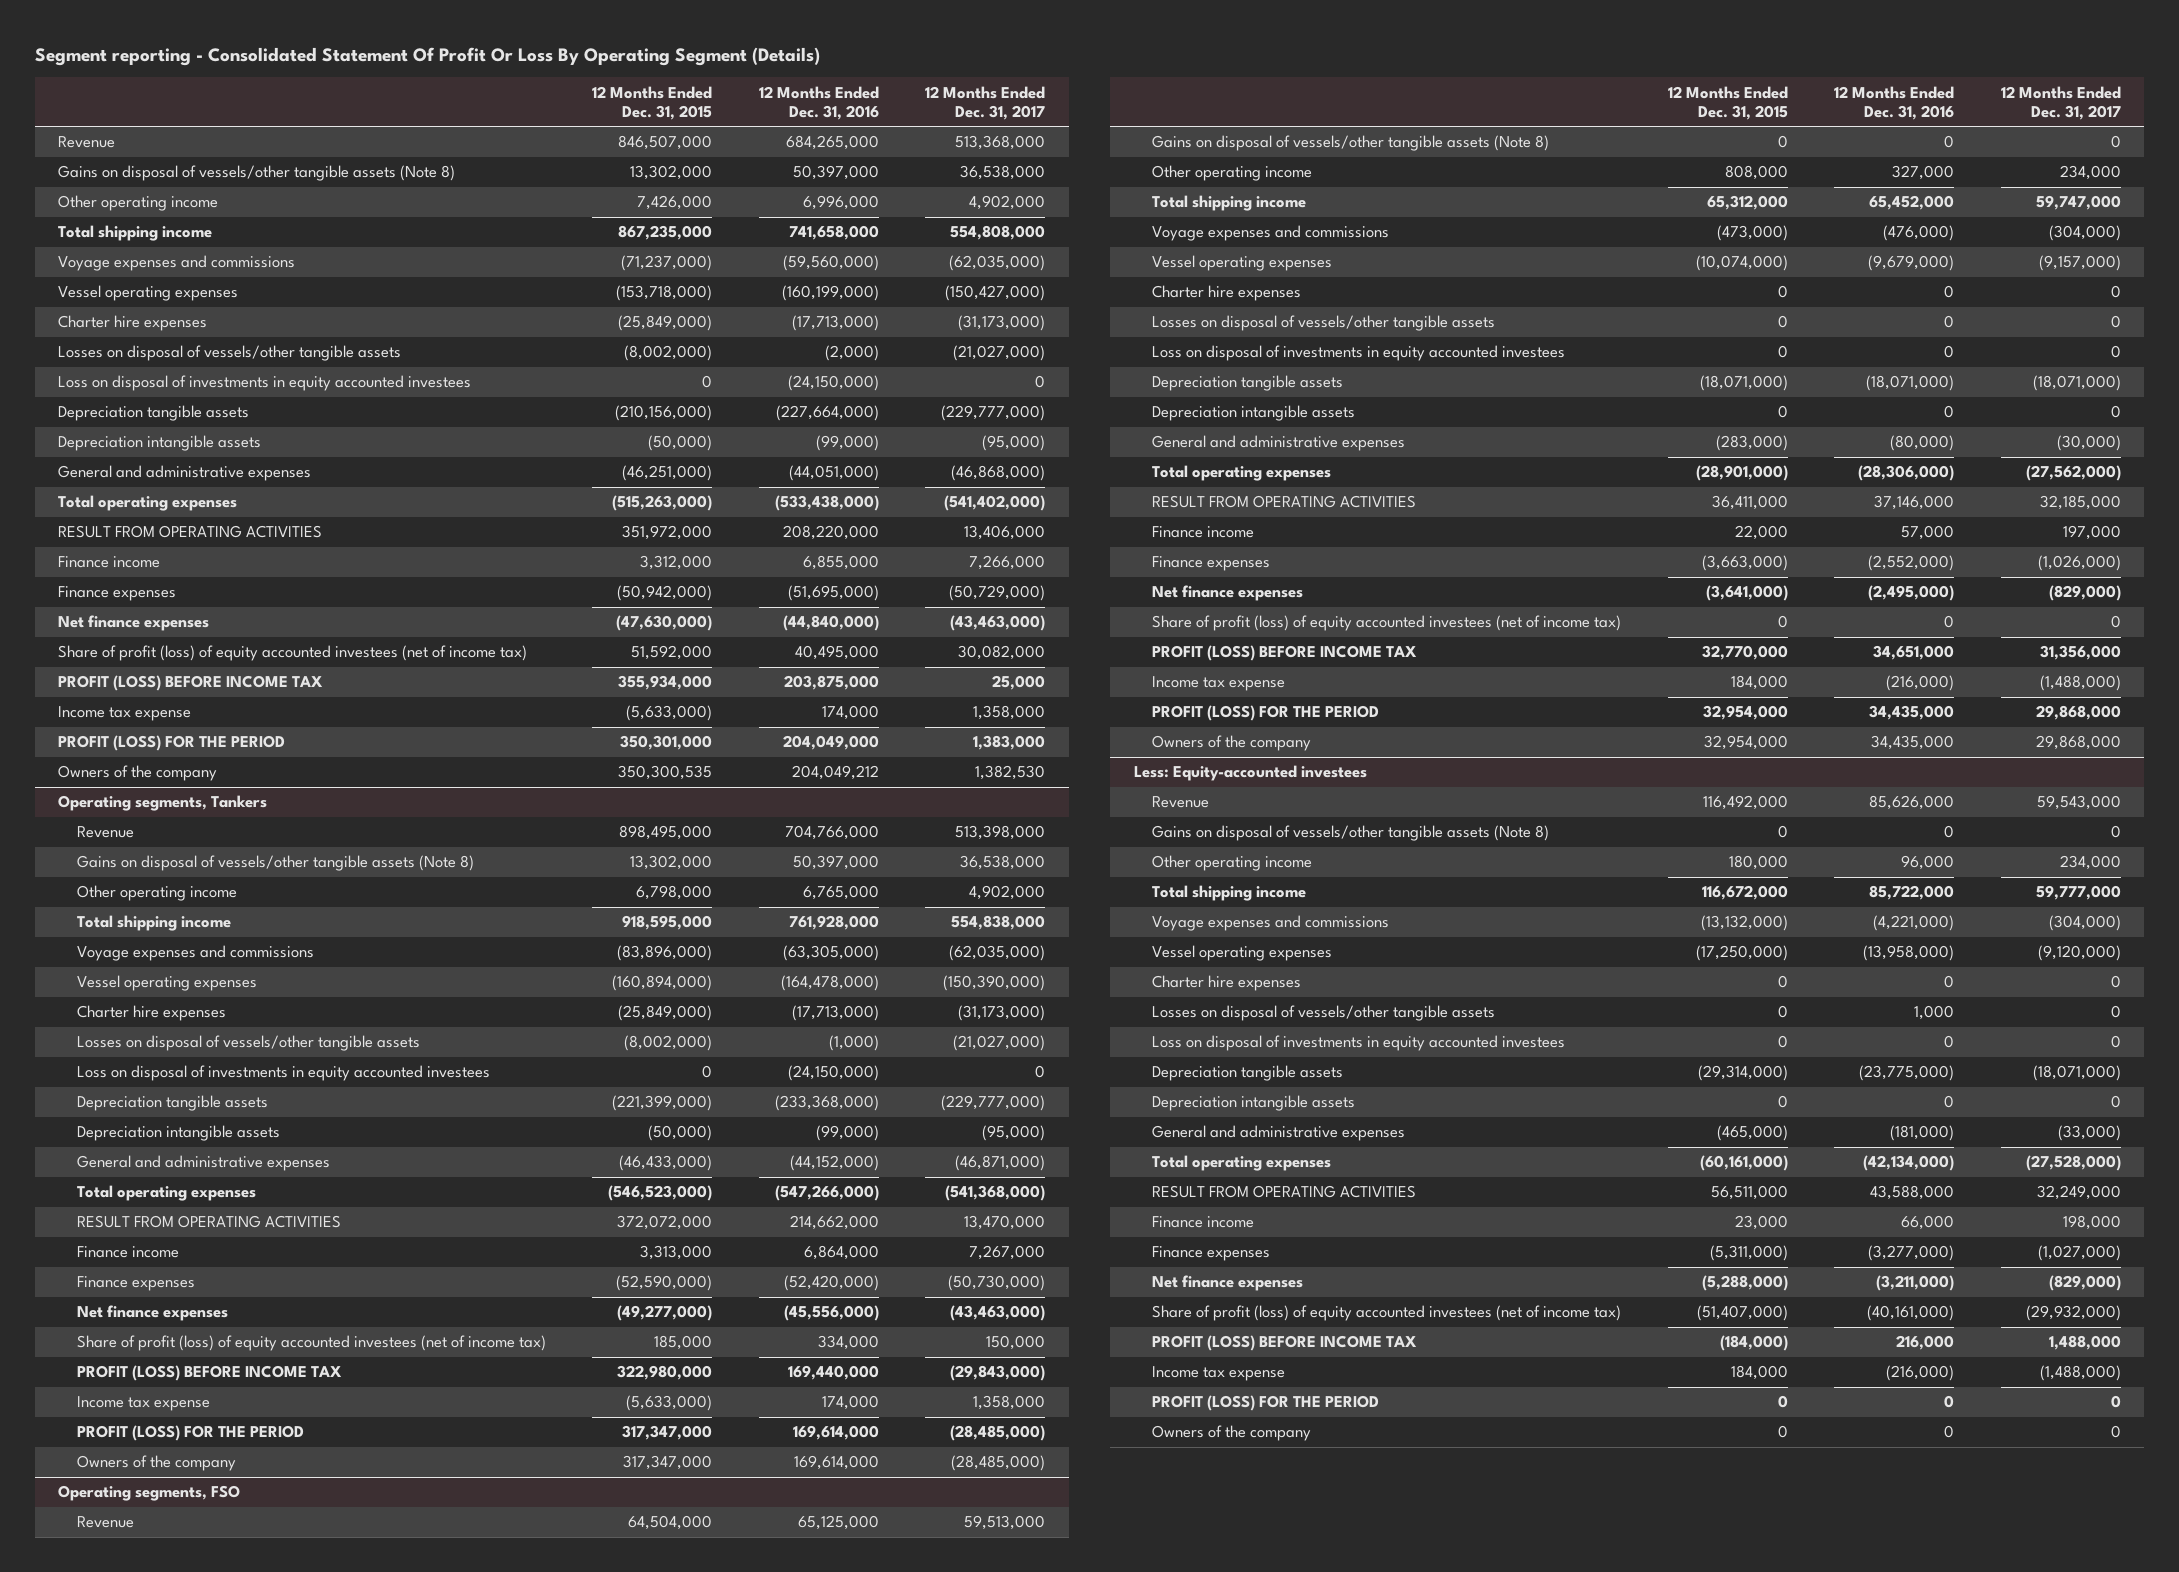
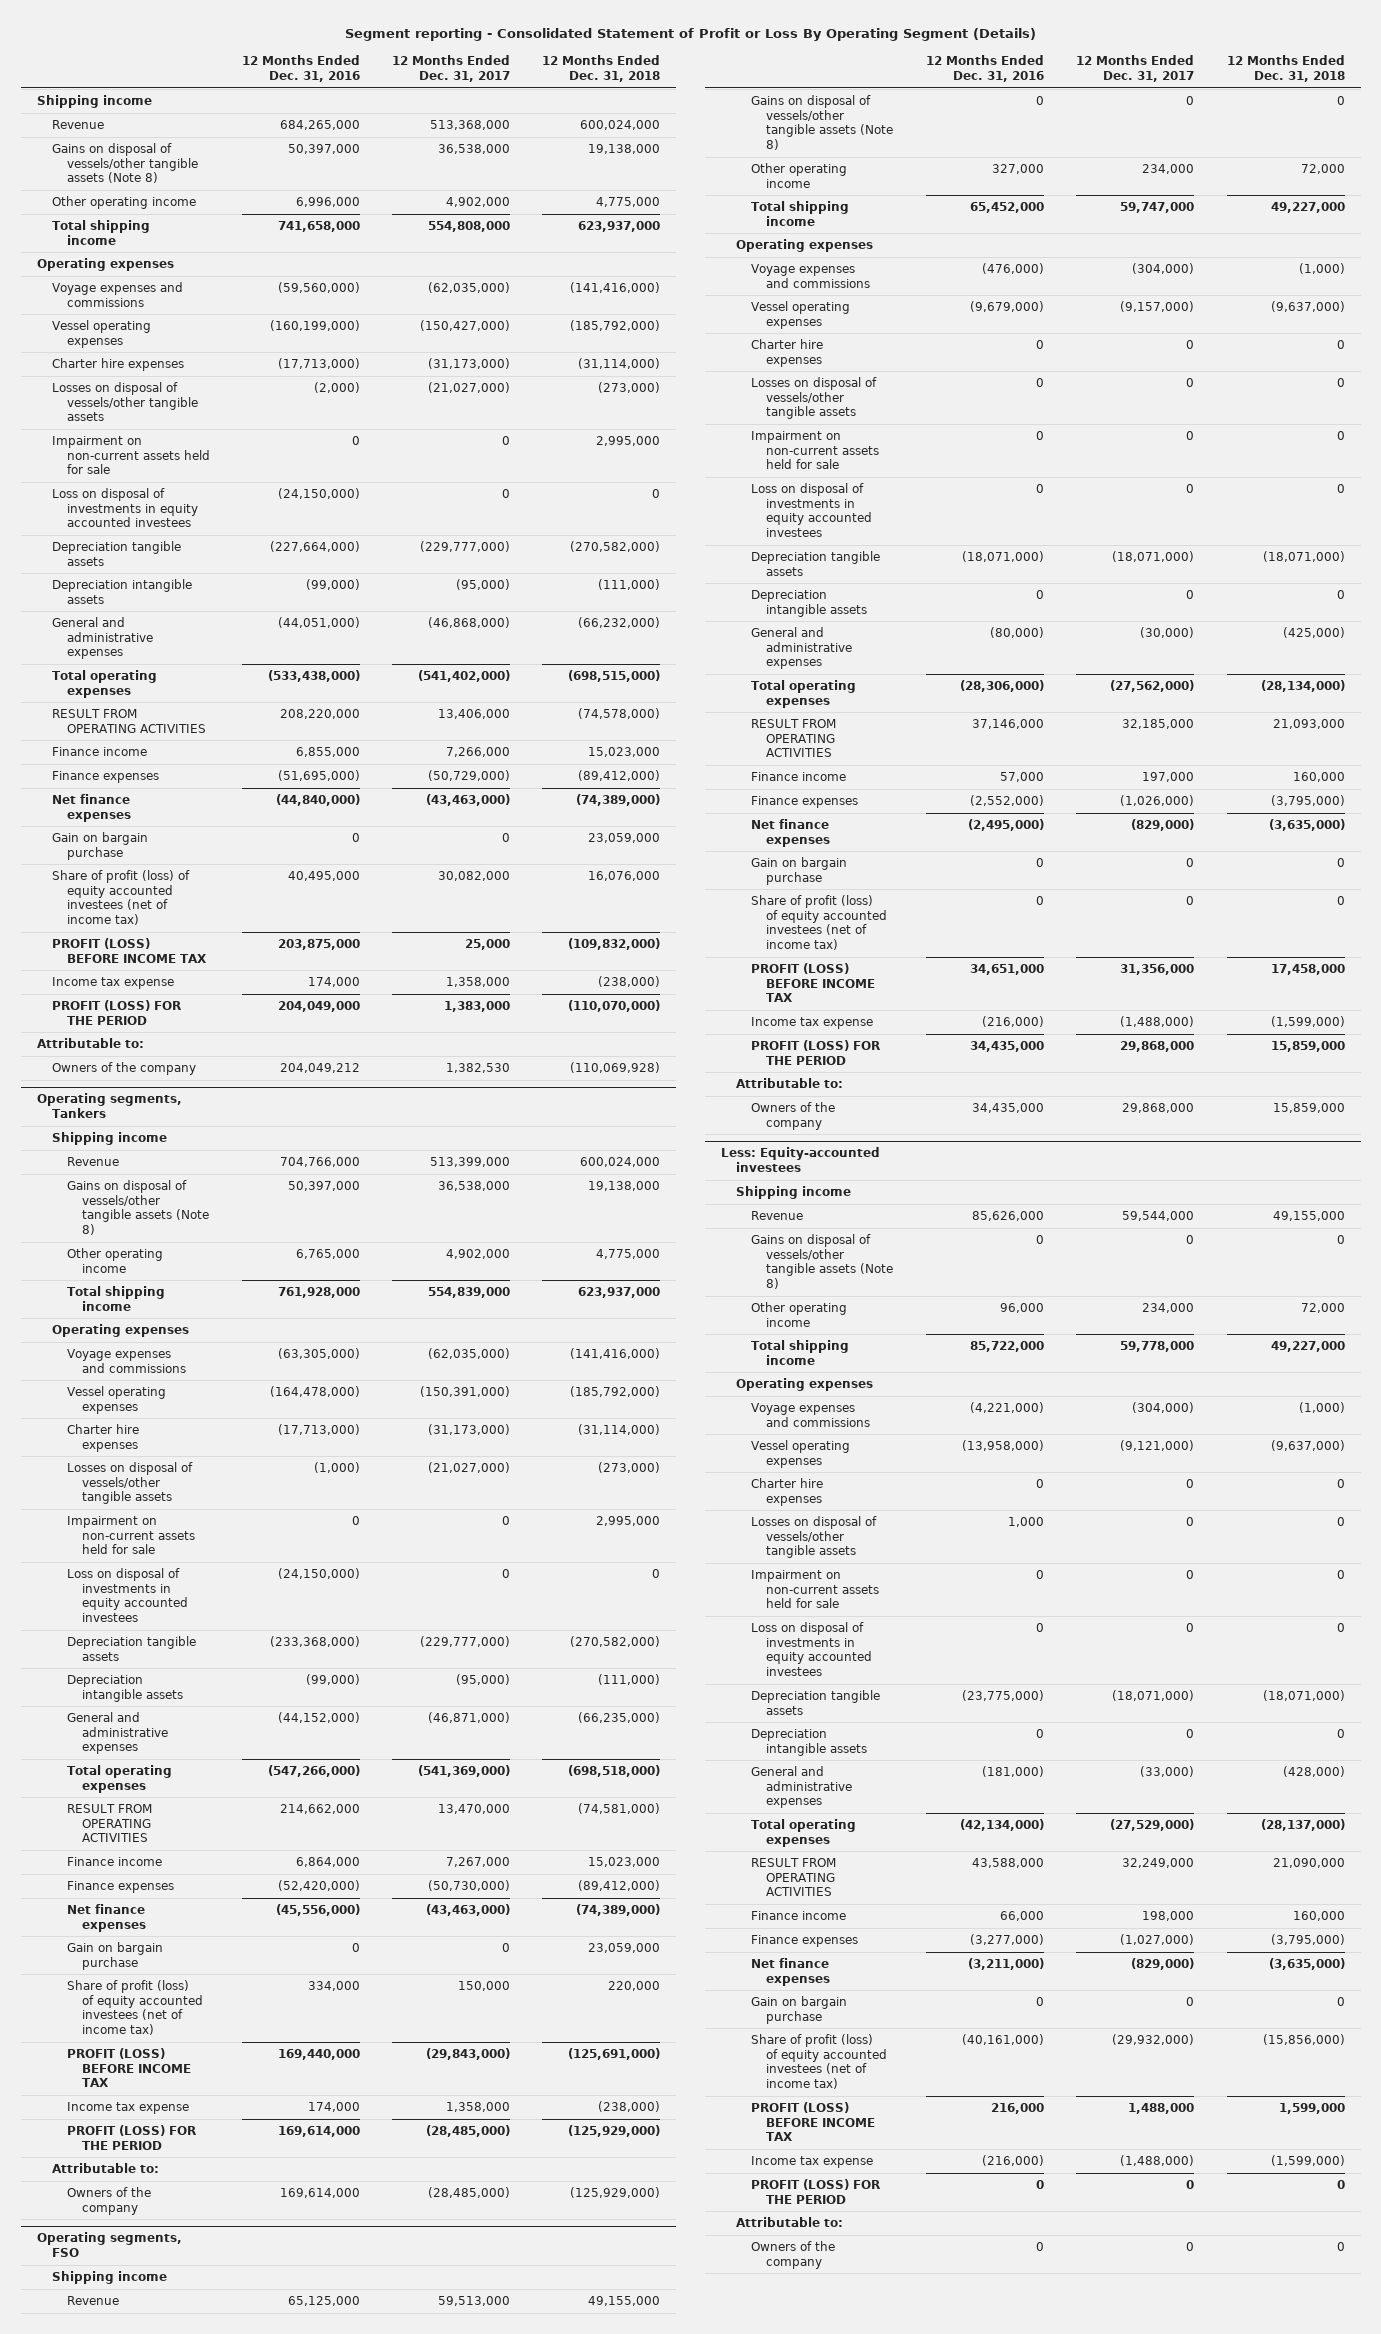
[34,46,820,66] Segment reporting - Consolidated Statement Of Profit Or Loss By Operating Segment (Details) -> [344,28,1036,42] Segment reporting - Consolidated Statement of Profit or Loss By Operating Segment (Details)
[592,85,713,121] 12 Months Ended Dec. 31, 2015 -> none
none -> [542,55,661,83] 12 Months Ended Dec. 31, 2018
none -> [36,94,152,108] Shipping income
none -> [36,257,174,271] Operating expenses
none -> [51,435,210,475] Impairment on non-current assets held for sale
none -> [51,831,148,860] Gain on bargain purchase
none -> [36,1037,144,1048] Attributable to:
none -> [51,1131,167,1145] Shipping income
[955,825,1046,841] 513,398,000 -> [430,1156,511,1167] 513,399,000
[951,915,1046,931] 554,838,000 -> [428,1286,511,1298] 554,839,000
none -> [51,1323,189,1337] Operating expenses
[943,975,1046,992] (150,390,000) -> [420,1385,511,1397] (150,391,000)
none -> [66,1515,195,1555] Impairment on non-current assets held for sale
[945,1185,1046,1202] (541,368,000) -> [418,1764,511,1777] (541,369,000)
none -> [66,1941,163,1970] Gain on bargain purchase
none -> [51,2162,159,2173] Attributable to:
none -> [51,2270,167,2284] Shipping income
none -> [735,238,873,252] Operating expenses
none -> [751,430,880,470] Impairment on non-current assets held for sale
none -> [751,856,848,885] Gain on bargain purchase
none -> [735,1077,843,1088] Attributable to:
none -> [735,1185,851,1199] Shipping income
[2036,795,2121,811] 59,543,000 -> [1122,1210,1195,1221] 59,544,000
[2035,885,2121,901] 59,777,000 -> [1120,1340,1195,1352] 59,778,000
none -> [735,1377,873,1391] Operating expenses
[2037,945,2121,962] (9,120,000) -> [1120,1439,1195,1451] (9,121,000)
none -> [751,1569,880,1609] Impairment on non-current assets held for sale
[2025,1155,2121,1172] (27,528,000) -> [1110,1818,1195,1831] (27,529,000)
none -> [751,1995,848,2024] Gain on bargain purchase
none -> [735,2216,843,2227] Attributable to:

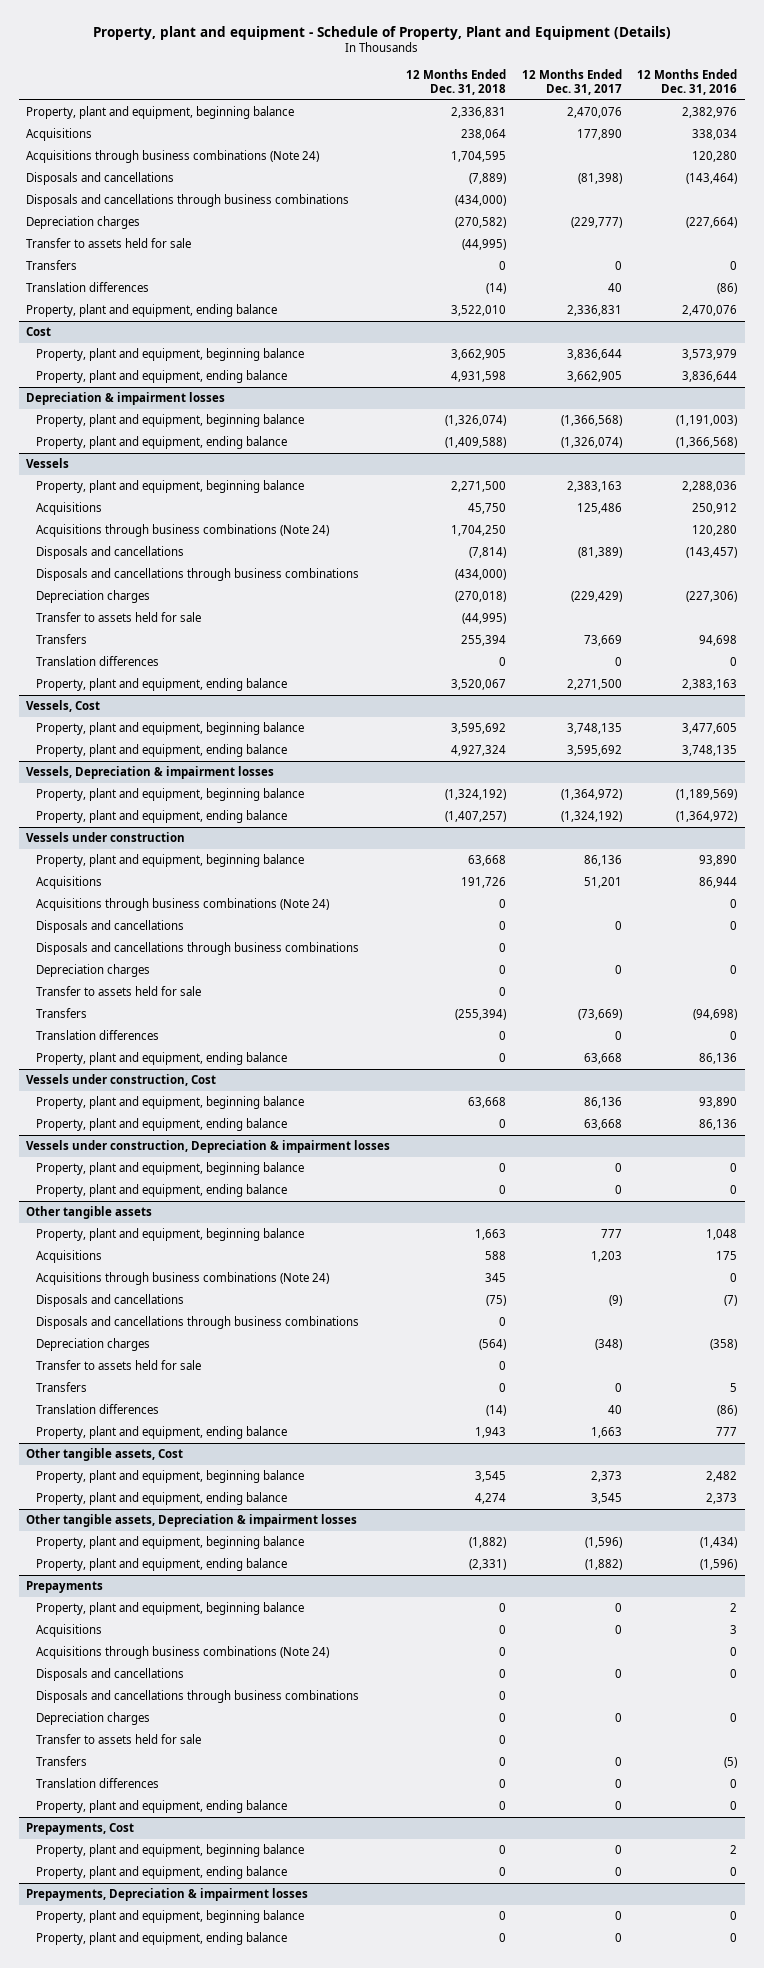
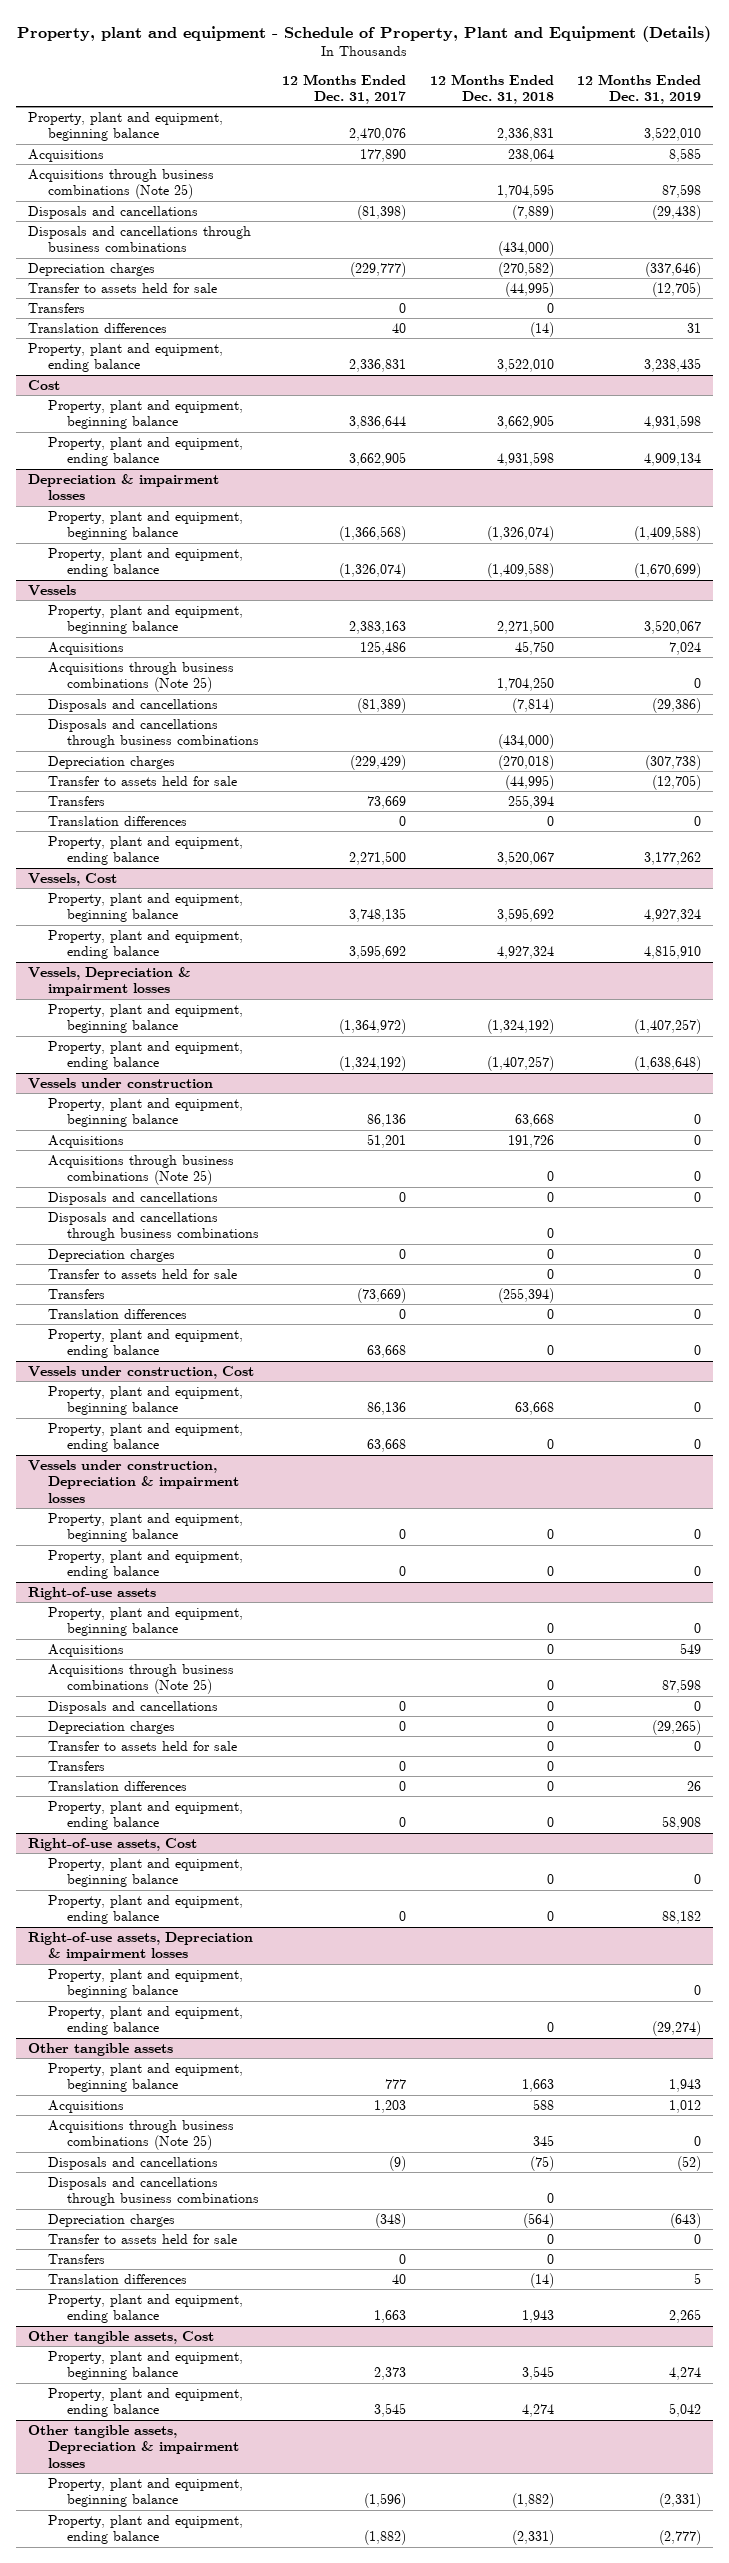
[637,69,738,96] 12 Months Ended Dec. 31, 2016 -> none
none -> [576,73,701,105] 12 Months Ended Dec. 31, 2019
[26,150,320,164] Acquisitions through business combinations (Note 24) -> [27,168,214,200] Acquisitions through business combinations (Note 25)
[36,524,330,538] Acquisitions through business combinations (Note 24) -> [47,661,234,693] Acquisitions through business combinations (Note 25)
[36,898,330,912] Acquisitions through business combinations (Note 24) -> [47,1154,234,1186] Acquisitions through business combinations (Note 25)
none -> [27,1586,156,1600] Right-of-use assets
none -> [47,1606,243,1637] Property, plant and equipment, beginning balance
none -> [47,1643,124,1657] Acquisitions
none -> [47,1663,234,1695] Acquisitions through business combinations (Note 25)
none -> [47,1700,218,1714] Disposals and cancellations
none -> [47,1720,175,1734] Depreciation charges
none -> [47,1740,237,1751] Transfer to assets held for sale
none -> [47,1760,105,1771] Transfers
none -> [47,1780,187,1791] Translation differences
none -> [47,1800,243,1831] Property, plant and equipment, ending balance
none -> [27,1837,197,1851] Right-of-use assets, Cost
none -> [47,1857,243,1888] Property, plant and equipment, beginning balance
none -> [47,1894,243,1925] Property, plant and equipment, ending balance
none -> [27,1931,253,1962] Right-of-use assets, Depreciation & impairment losses
none -> [47,1968,243,1999] Property, plant and equipment, beginning balance
none -> [47,2005,243,2036] Property, plant and equipment, ending balance
[36,1272,330,1286] Acquisitions through business combinations (Note 24) -> [47,2119,234,2151] Acquisitions through business combinations (Note 25)
[26,1581,104,1594] Prepayments -> none
[36,1602,305,1616] Property, plant and equipment, beginning balance -> none
[36,1624,103,1638] Acquisitions -> none
[36,1646,330,1660] Acquisitions through business combinations (Note 24) -> none
[36,1668,185,1682] Disposals and cancellations -> none
[36,1690,360,1704] Disposals and cancellations through business combinations -> none
[36,1712,151,1726] Depreciation charges -> none
[36,1734,202,1745] Transfer to assets held for sale -> none
[36,1756,88,1767] Transfers -> none
[36,1778,160,1789] Translation differences -> none
[36,1800,288,1814] Property, plant and equipment, ending balance -> none
[26,1823,135,1836] Prepayments, Cost -> none
[36,1844,305,1858] Property, plant and equipment, beginning balance -> none
[36,1866,288,1880] Property, plant and equipment, ending balance -> none
[26,1888,309,1902] Prepayments, Depreciation & impairment losses -> none
[36,1910,305,1924] Property, plant and equipment, beginning balance -> none
[36,1932,288,1946] Property, plant and equipment, ending balance -> none

